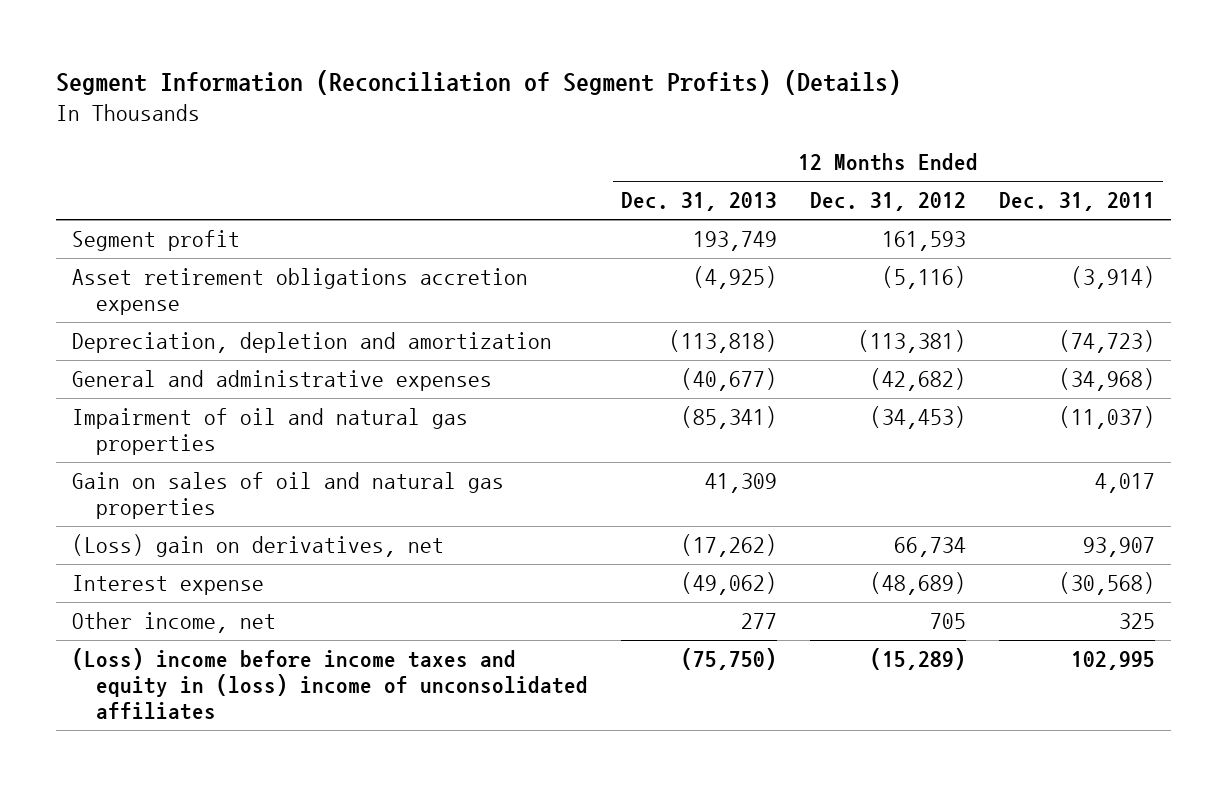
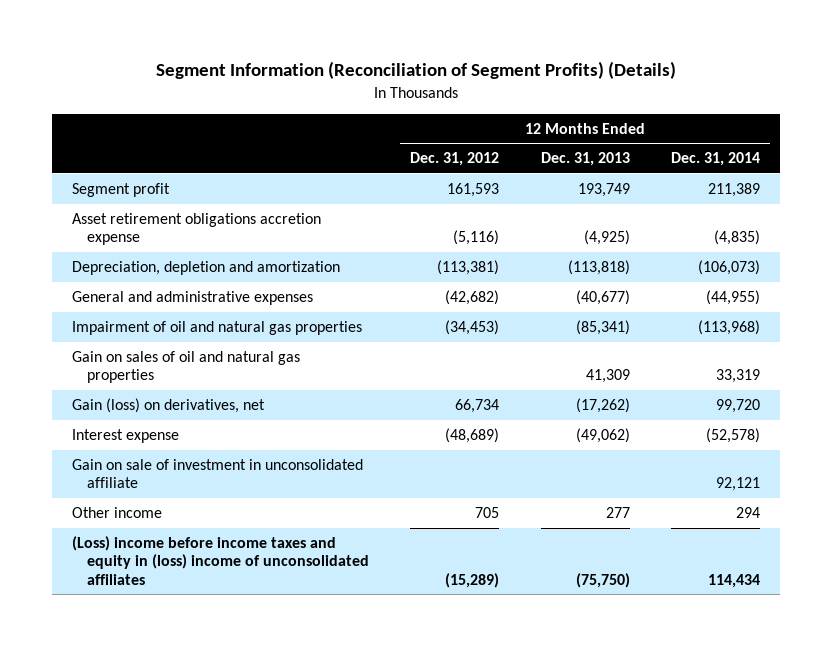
[998,192,1155,212] Dec. 31, 2011 -> none
none -> [670,152,760,167] Dec. 31, 2014
[72,534,445,558] (Loss) gain on derivatives, net -> [72,397,266,413] Gain (loss) on derivatives, net
none -> [72,458,364,489] Gain on sale of investment in unconsolidated affiliate
[72,612,277,634] Other income, net -> [72,506,163,518] Other income

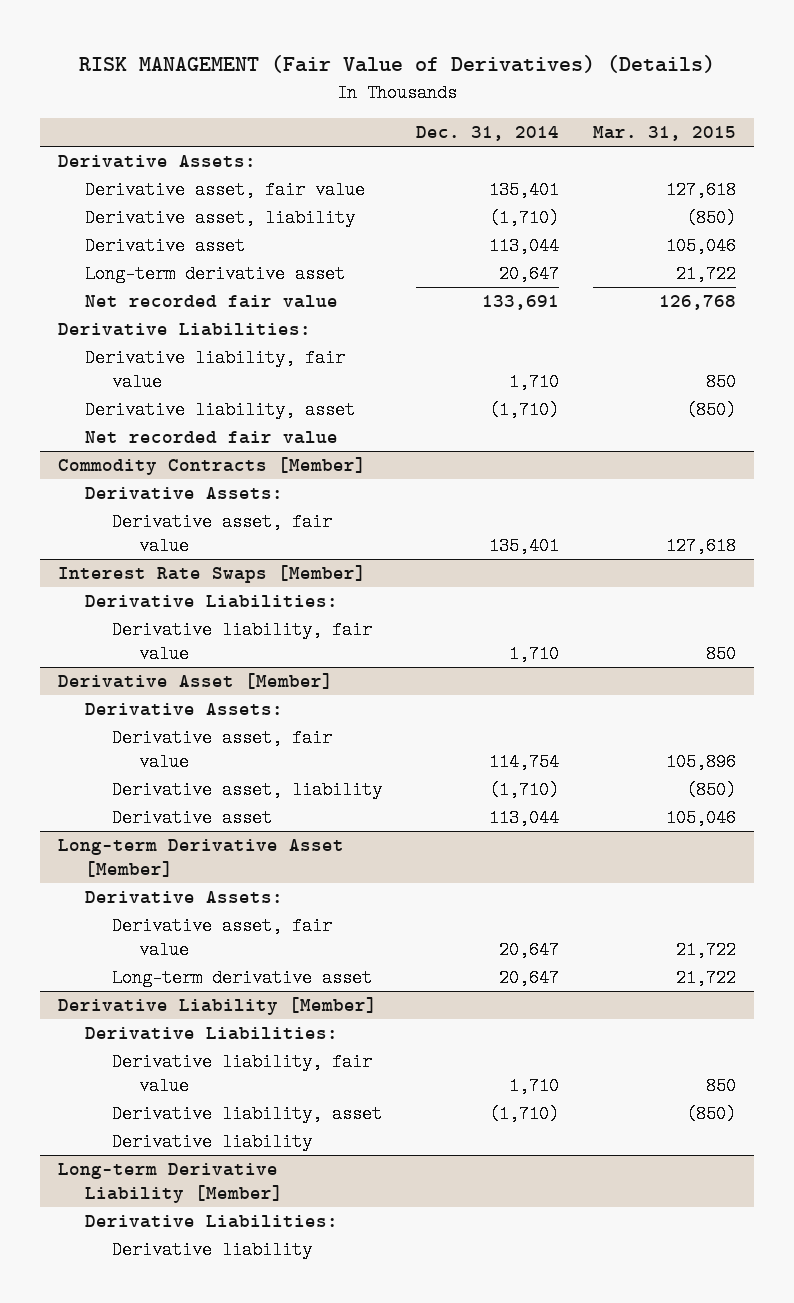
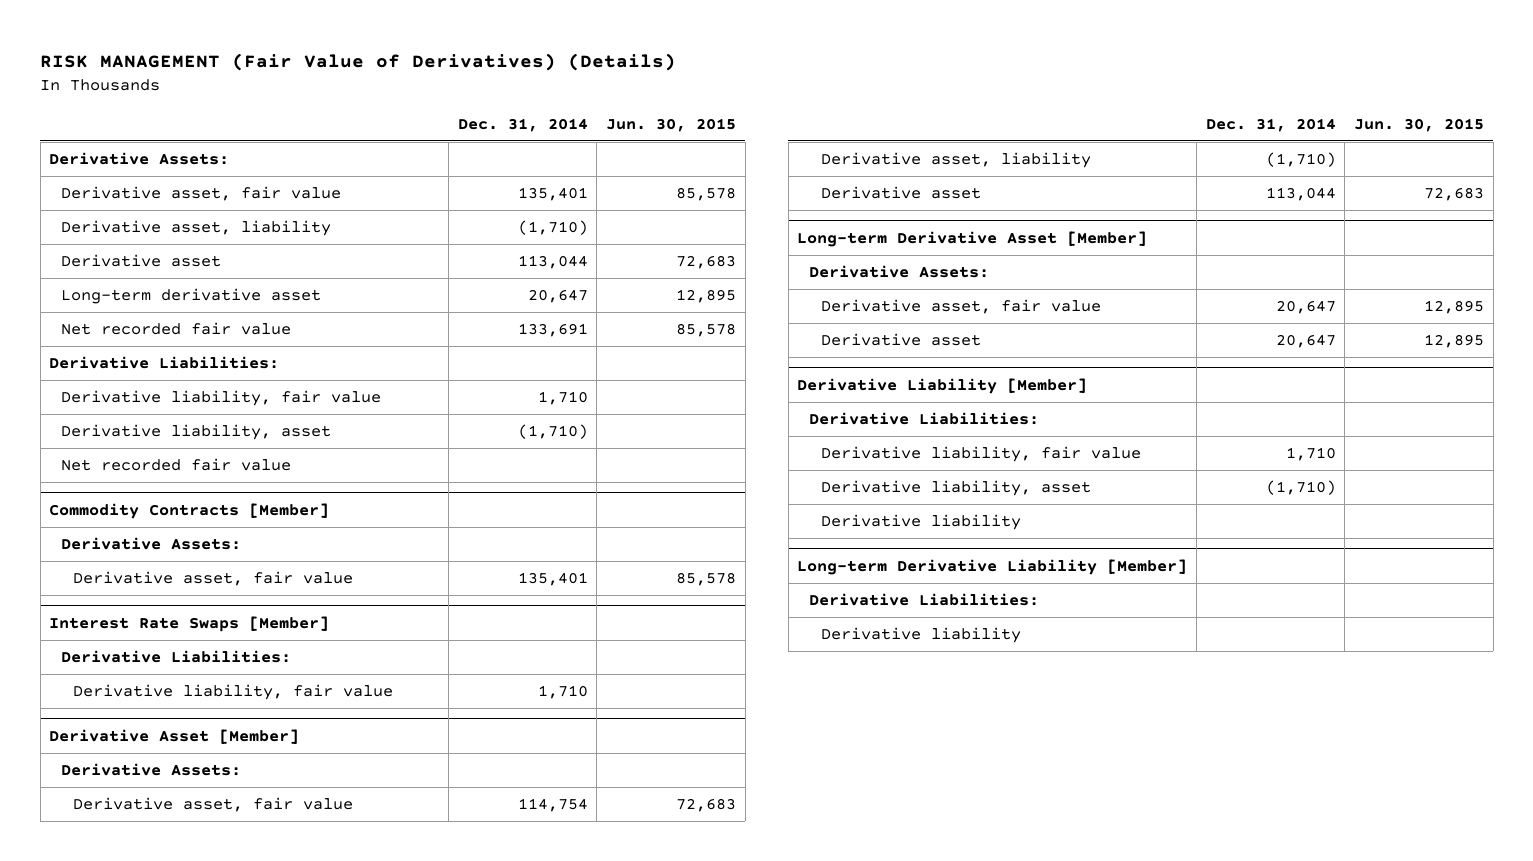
[593,126,737,142] Mar. 31, 2015 -> none
none -> [606,117,737,132] Jun. 30, 2015
[111,969,372,988] Long-term derivative asset -> [821,333,982,347] Derivative asset

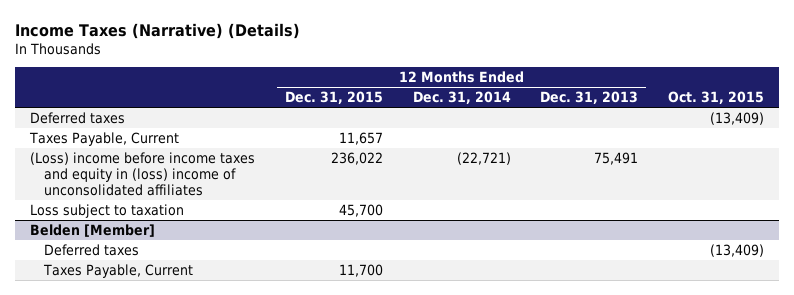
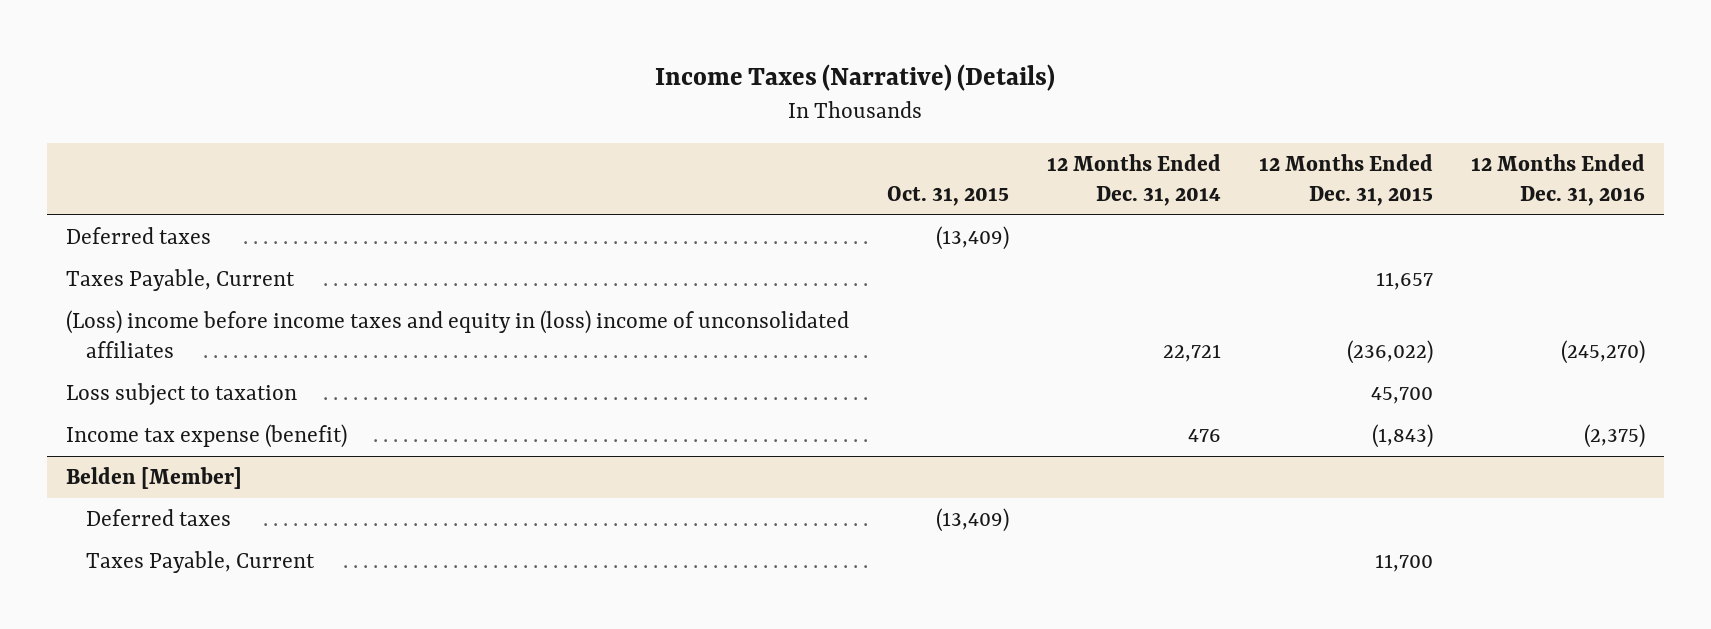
[540,91,639,105] Dec. 31, 2013 -> none
none -> [1471,154,1646,206] 12 Months Ended Dec. 31, 2016
[330,151,383,165] 236,022 -> [1346,339,1433,364] (236,022)
[456,151,511,165] (22,721) -> [1162,343,1221,362] 22,721
none -> [65,424,347,449] Income tax expense (benefit)

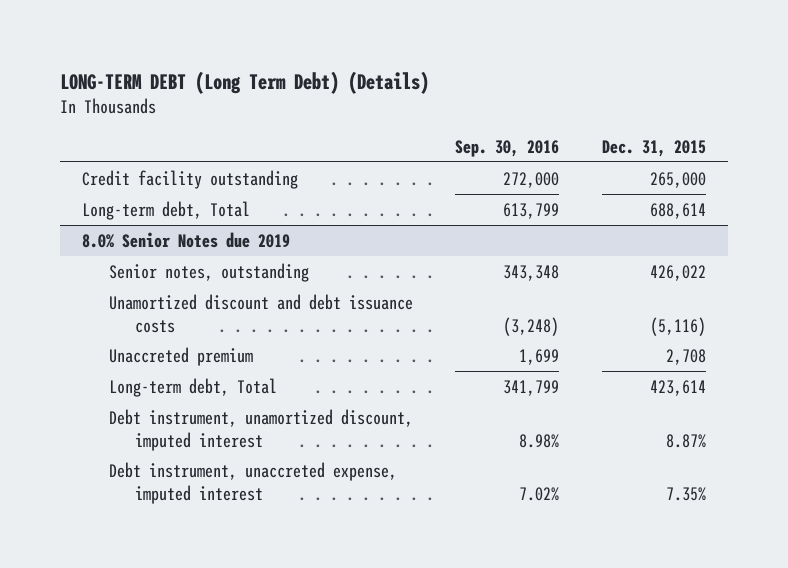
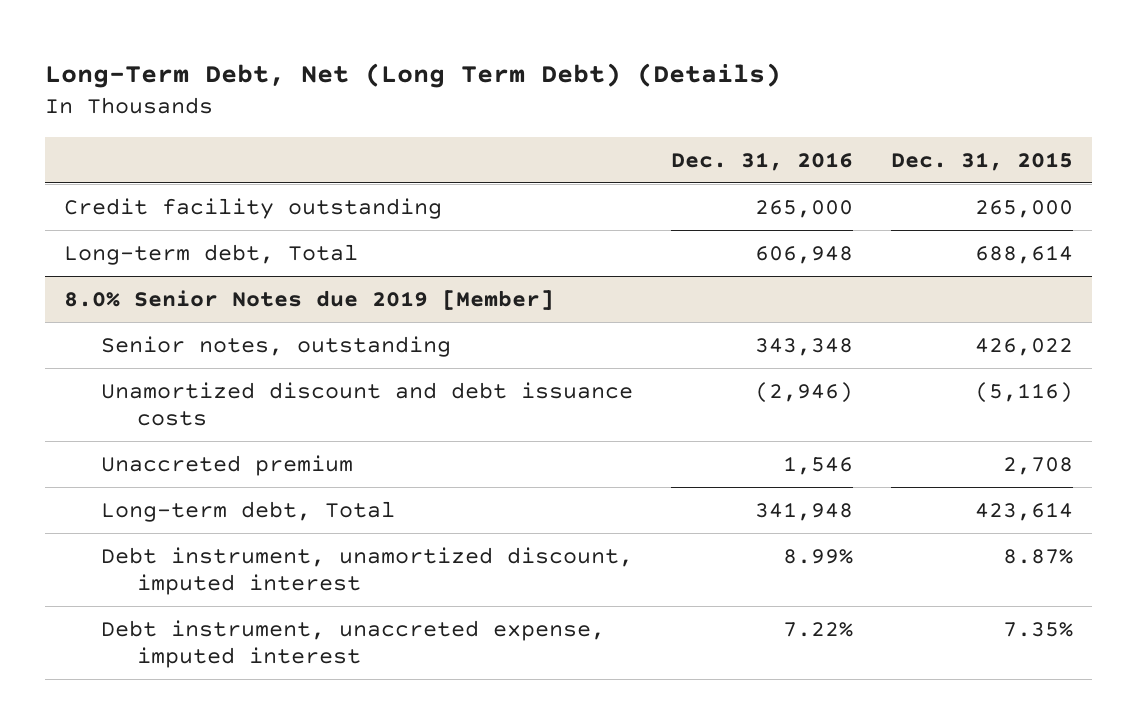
[60,70,430,94] LONG-TERM DEBT (Long Term Debt) (Details) -> [45,62,782,88] Long-Term Debt, Net (Long Term Debt) (Details)
[455,139,560,157] Sep. 30, 2016 -> none
none -> [670,151,853,171] Dec. 31, 2016
[81,231,290,248] 8.0% Senior Notes due 2019 -> [64,289,555,310] 8.0% Senior Notes due 2019 [Member]

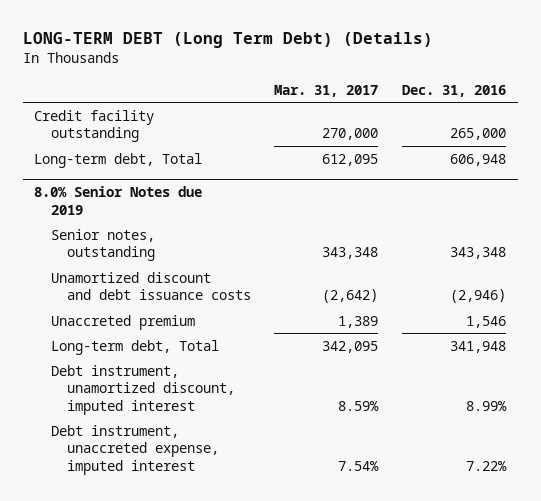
[45,62,782,88] Long-Term Debt, Net (Long Term Debt) (Details) -> [22,32,433,49] LONG-TERM DEBT (Long Term Debt) (Details)
[891,151,1074,171] Dec. 31, 2015 -> none
none -> [274,84,379,97] Mar. 31, 2017
[64,289,555,310] 8.0% Senior Notes due 2019 [Member] -> [34,186,203,215] 8.0% Senior Notes due 2019

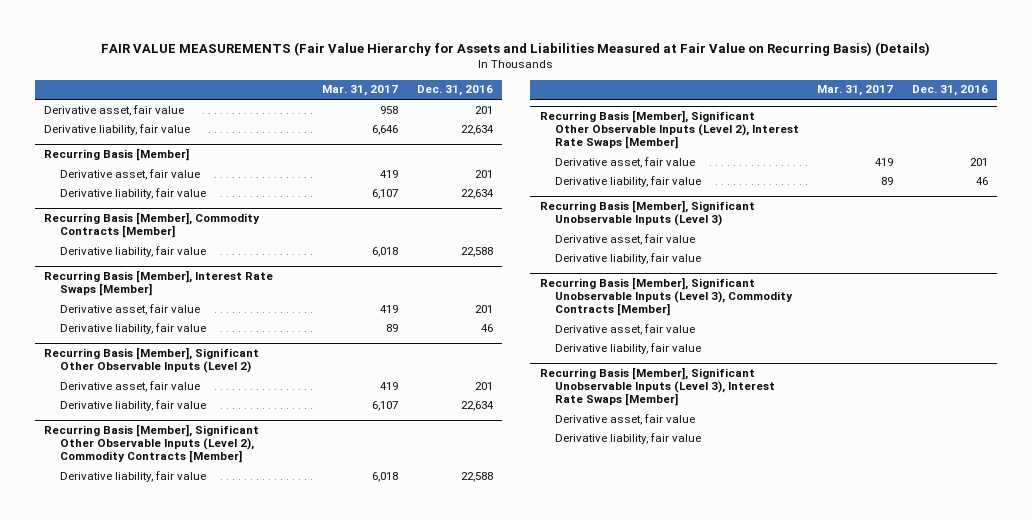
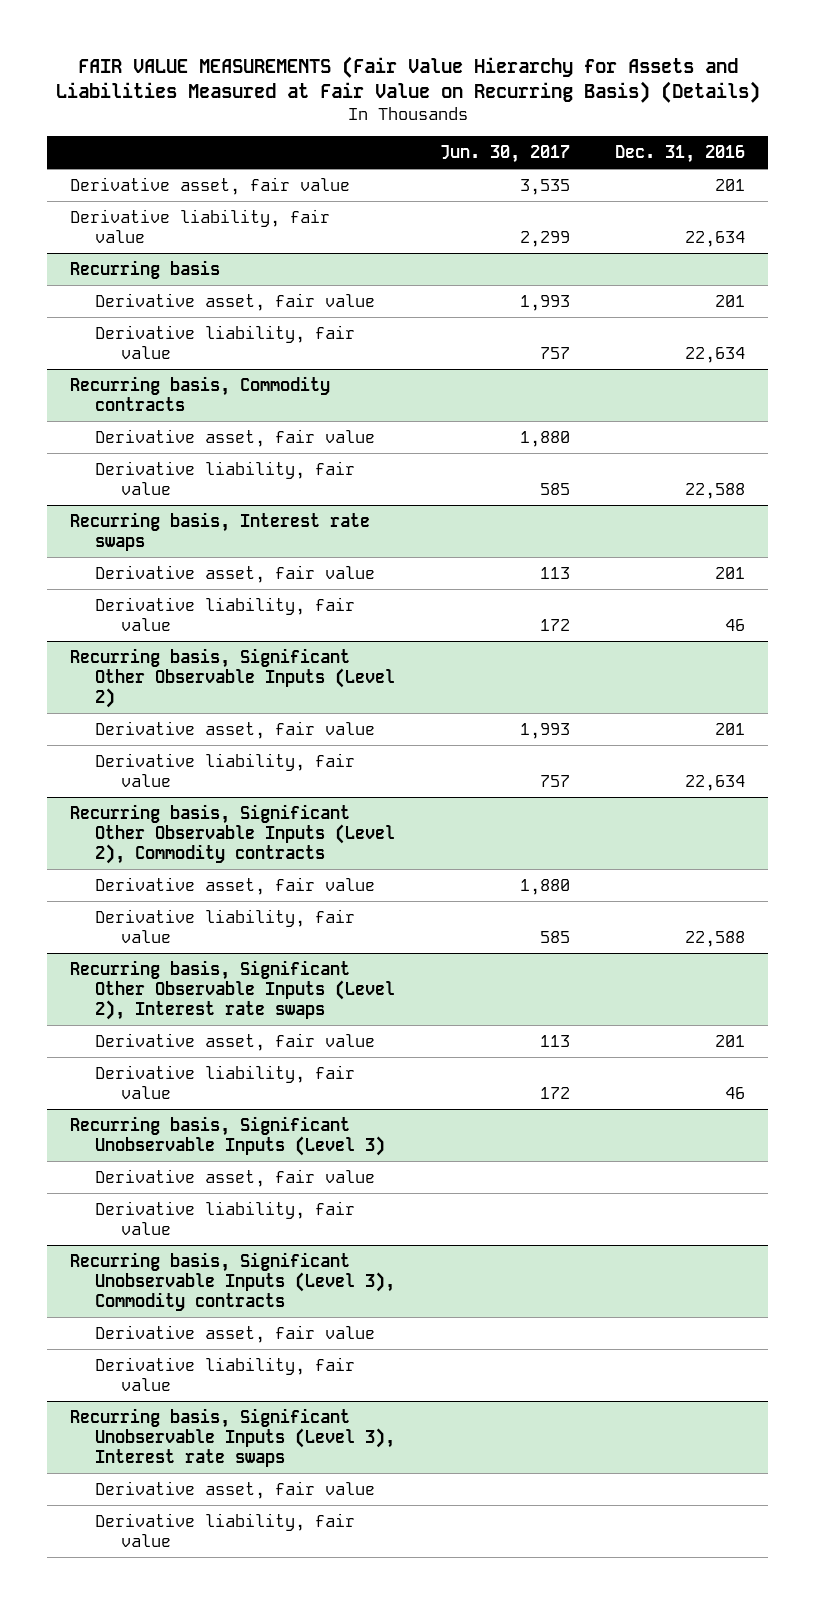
[322,85,399,97] Mar. 31, 2017 -> none
none -> [440,144,571,163] Jun. 30, 2017
[44,148,190,162] Recurring Basis [Member] -> [69,259,220,279] Recurring basis
[44,212,261,239] Recurring Basis [Member], Commodity Contracts [Member] -> [69,375,330,411] Recurring basis, Commodity contracts
none -> [95,428,376,447] Derivative asset, fair value
[44,270,274,297] Recurring Basis [Member], Interest Rate Swaps [Member] -> [69,511,370,551] Recurring basis, Interest rate swaps
[44,347,260,374] Recurring Basis [Member], Significant Other Observable Inputs (Level 2) -> [69,647,396,709] Recurring basis, Significant Other Observable Inputs (Level 2)
[44,424,260,464] Recurring Basis [Member], Significant Other Observable Inputs (Level 2), Commodity Contracts [Member] -> [69,803,396,865] Recurring basis, Significant Other Observable Inputs (Level 2), Commodity contracts
none -> [95,876,376,895] Derivative asset, fair value
[539,110,799,150] Recurring Basis [Member], Significant Other Observable Inputs (Level 2), Interest Rate Swaps [Member] -> [69,959,396,1021] Recurring basis, Significant Other Observable Inputs (Level 2), Interest rate swaps
[539,200,755,227] Recurring Basis [Member], Significant Unobservable Inputs (Level 3) -> [69,1115,386,1156] Recurring basis, Significant Unobservable Inputs (Level 3)
[539,277,793,317] Recurring Basis [Member], Significant Unobservable Inputs (Level 3), Commodity Contracts [Member] -> [69,1251,396,1312] Recurring basis, Significant Unobservable Inputs (Level 3), Commodity contracts
[539,367,775,407] Recurring Basis [Member], Significant Unobservable Inputs (Level 3), Interest Rate Swaps [Member] -> [69,1407,396,1468] Recurring basis, Significant Unobservable Inputs (Level 3), Interest rate swaps

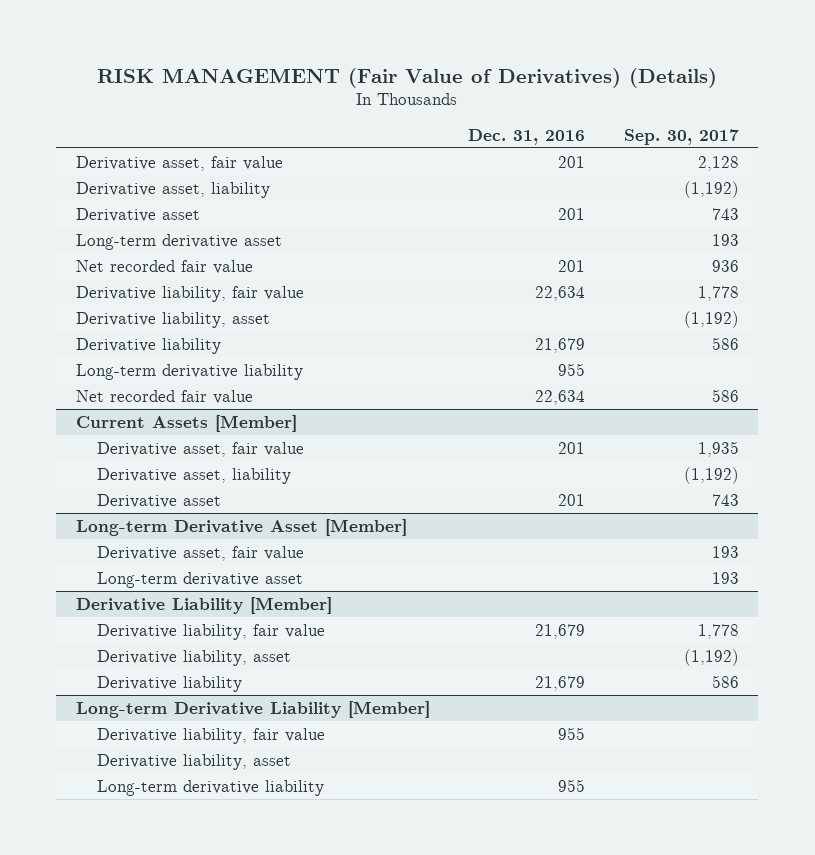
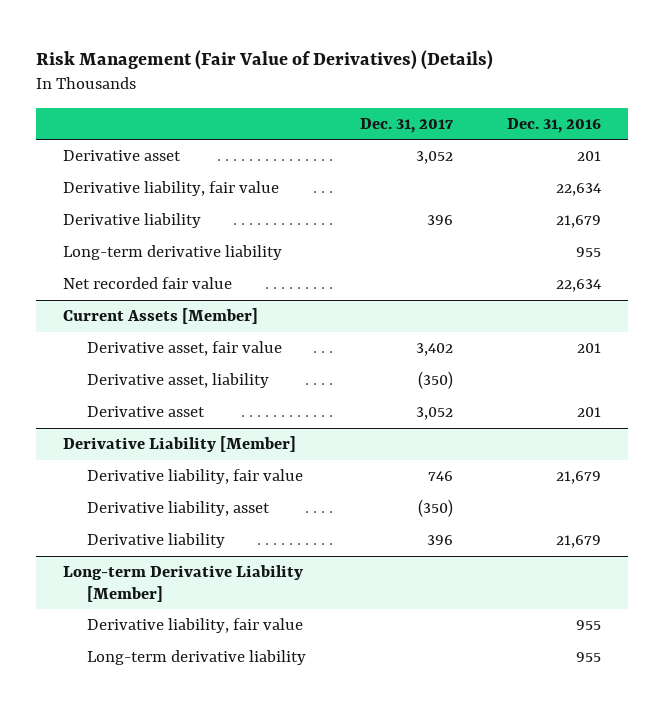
[97,67,718,88] RISK MANAGEMENT (Fair Value of Derivatives) (Details) -> [35,49,493,70] Risk Management (Fair Value of Derivatives) (Details)
[623,128,739,145] Sep. 30, 2017 -> none
none -> [359,117,453,133] Dec. 31, 2017
[75,155,283,171] Derivative asset, fair value -> none
[75,181,270,198] Derivative asset, liability -> none
[75,233,282,250] Long-term derivative asset -> none
[75,259,253,274] Net recorded fair value -> none
[75,311,270,328] Derivative liability, asset -> none
[75,518,407,536] Long-term Derivative Asset [Member] -> none
[97,545,305,561] Derivative asset, fair value -> none
[97,571,304,588] Long-term derivative asset -> none
[97,753,292,770] Derivative liability, asset -> none

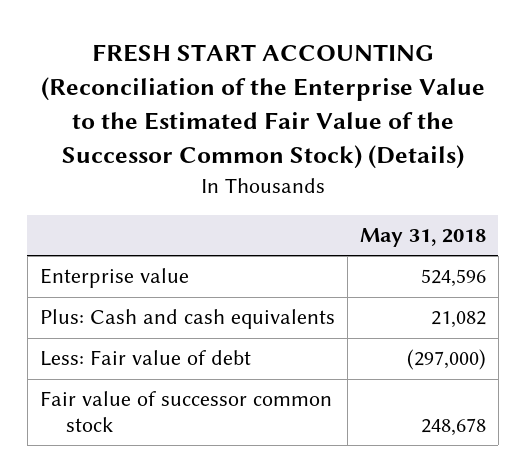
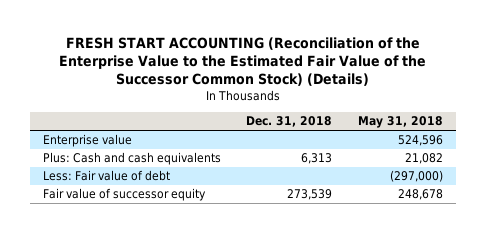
none -> [246,116,333,128] Dec. 31, 2018
[39,391,332,433] Fair value of successor common stock -> [42,188,206,202] Fair value of successor equity

